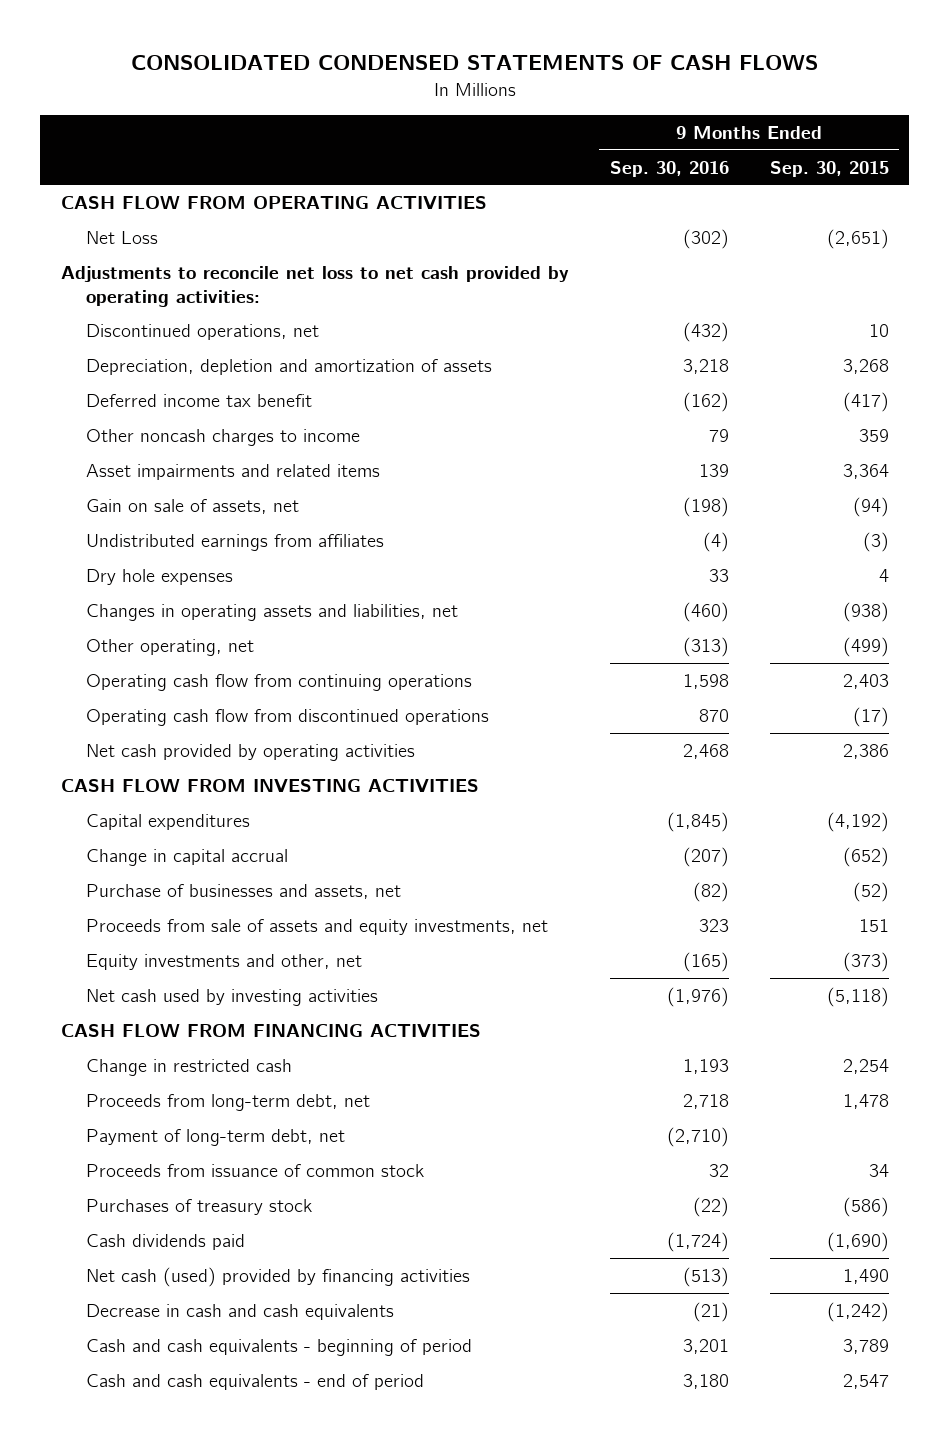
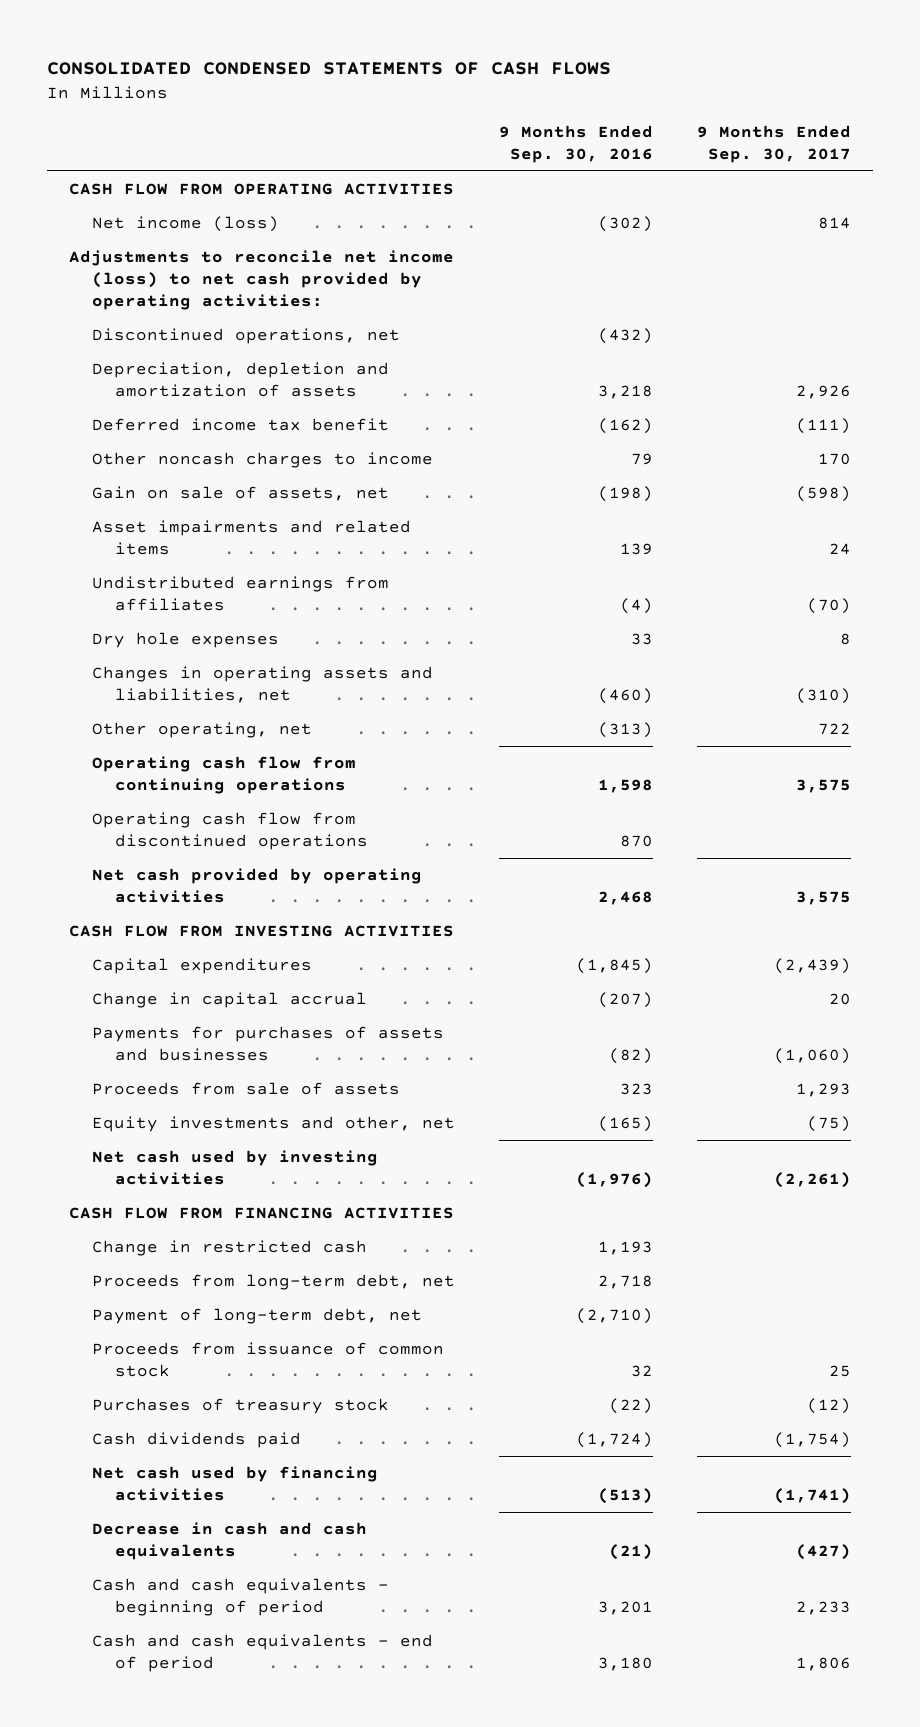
[769,160,889,177] Sep. 30, 2015 -> none
none -> [696,125,851,163] 9 Months Ended Sep. 30, 2017
[86,230,159,244] Net Loss -> [92,216,280,233] Net income (loss)
[60,265,569,307] Adjustments to reconcile net loss to net cash provided by operating activities: -> [69,250,455,310] Adjustments to reconcile net income (loss) to net cash provided by operating activities:
[86,463,381,480] Asset impairments and related items -> [92,520,412,555] Asset impairments and related items
[86,883,402,899] Purchase of businesses and assets, net -> [92,1026,445,1061] Payments for purchases of assets and businesses
[86,918,549,935] Proceeds from sale of assets and equity investments, net -> [92,1082,401,1096] Proceeds from sale of assets
[86,1266,471,1287] Net cash (used) provided by financing activities -> [92,1466,379,1501] Net cash used by financing activities

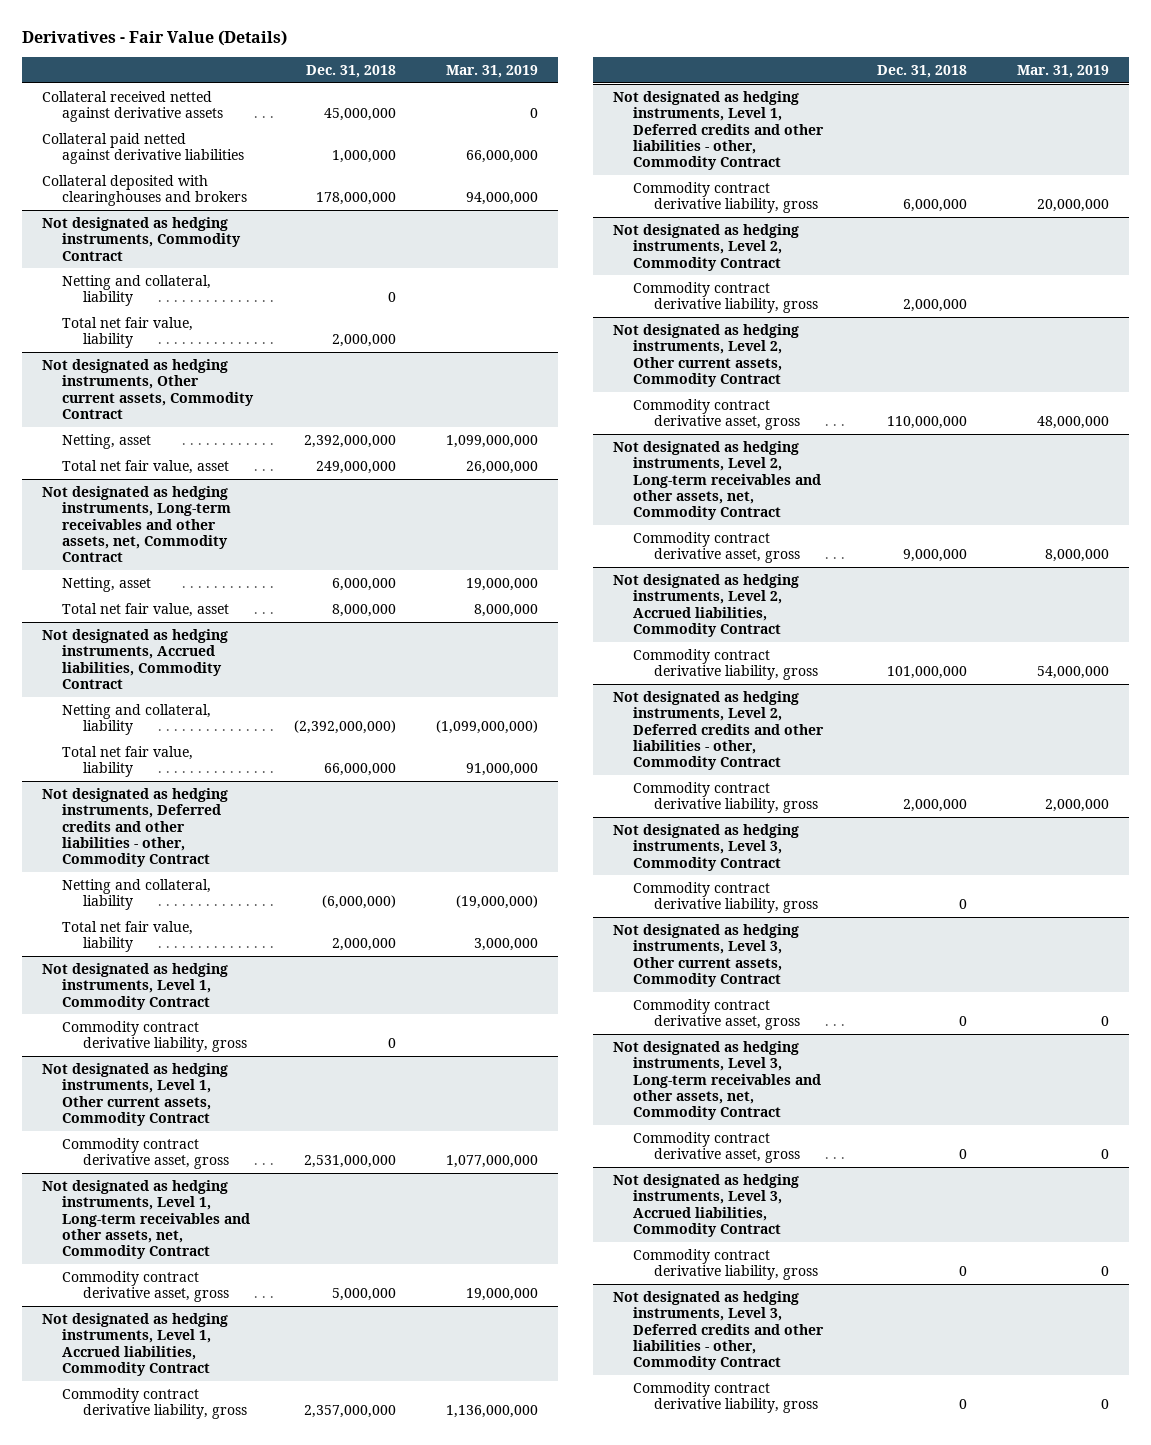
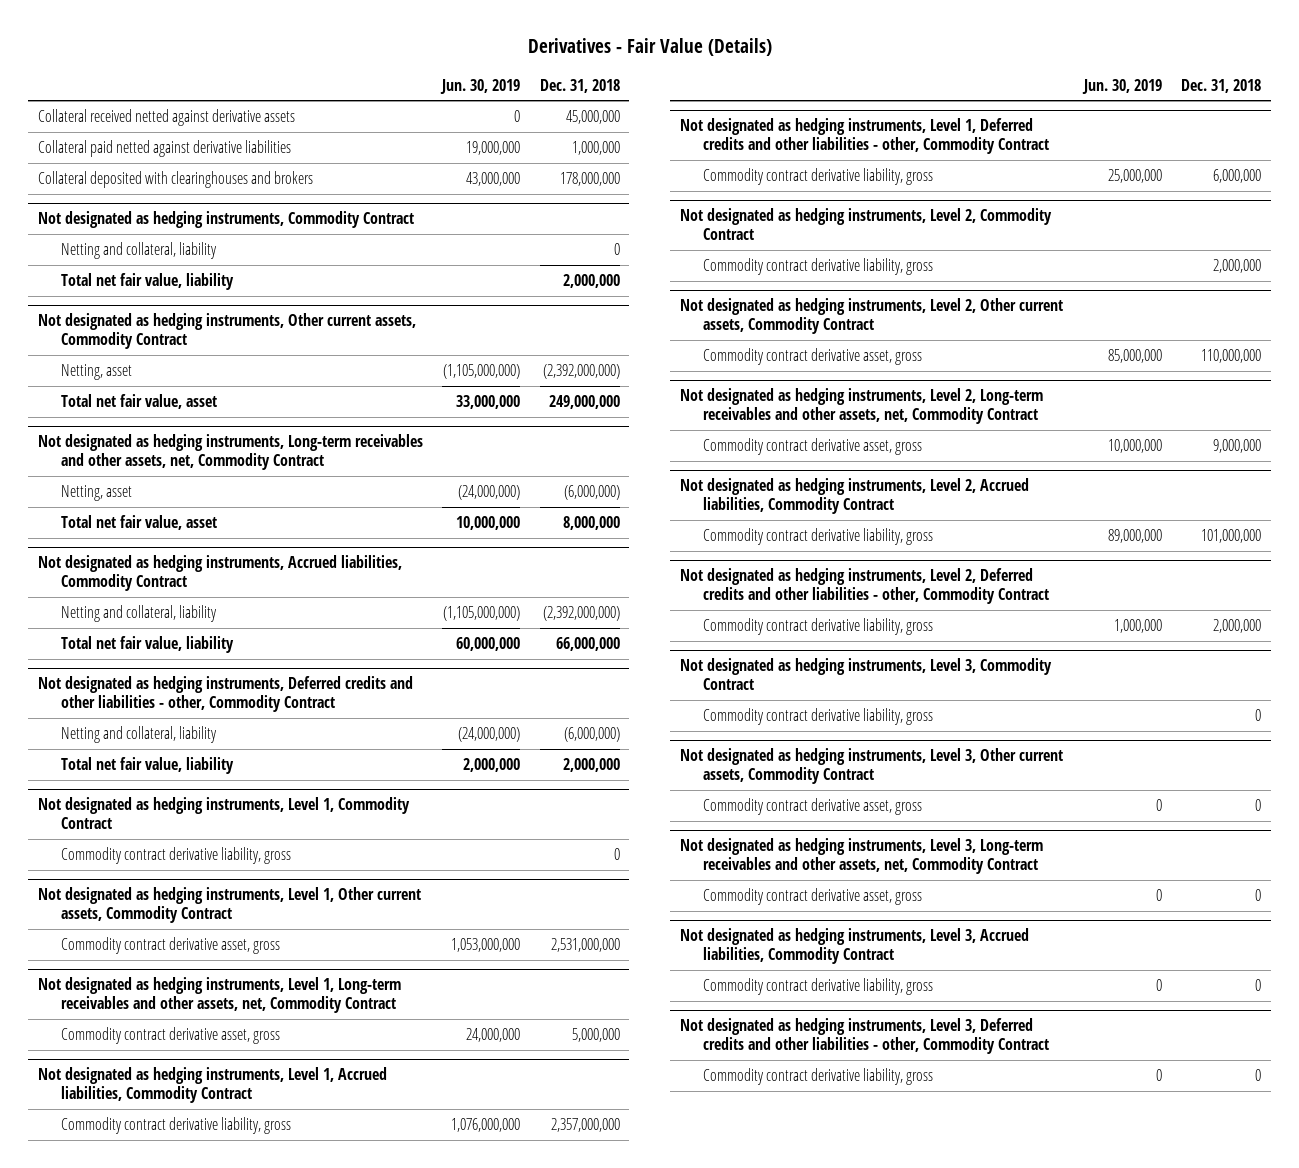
[445,64,538,78] Mar. 31, 2019 -> none
none -> [440,78,521,94] Jun. 30, 2019
[303,434,396,448] 2,392,000,000 -> [542,364,620,380] (2,392,000,000)
[331,577,396,591] 6,000,000 -> [563,485,620,501] (6,000,000)

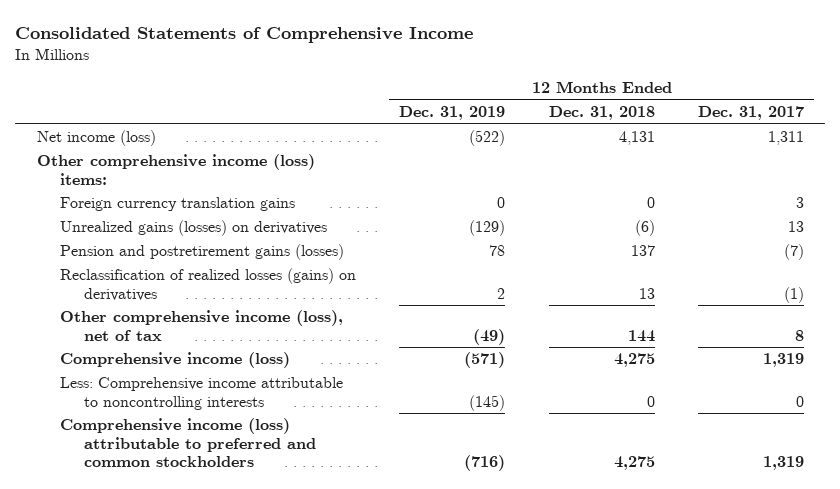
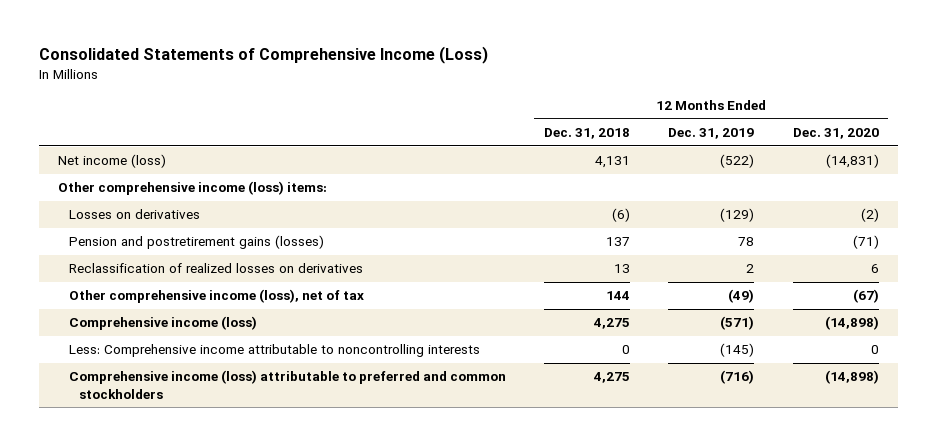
[15,27,474,44] Consolidated Statements of Comprehensive Income -> [38,46,488,65] Consolidated Statements of Comprehensive Income (Loss)
[697,106,804,121] Dec. 31, 2017 -> none
none -> [792,128,879,140] Dec. 31, 2020
[60,197,296,212] Foreign currency translation gains -> none
[60,220,328,237] Unrealized gains (losses) on derivatives -> [68,209,200,220] Losses on derivatives
[60,268,357,301] Reclassification of realized losses (gains) on derivatives -> [68,263,363,274] Reclassification of realized losses on derivatives

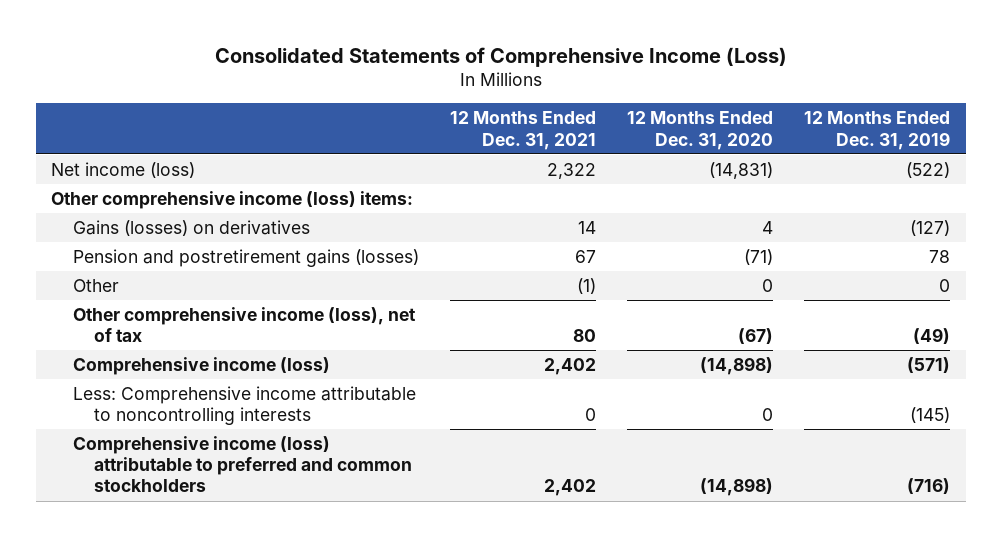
[543,128,630,140] Dec. 31, 2018 -> none
none -> [449,111,596,150] 12 Months Ended Dec. 31, 2021
[68,209,200,220] Losses on derivatives -> [72,219,310,236] Gains (losses) on derivatives
[720,208,755,223] (129) -> [910,219,951,236] (127)
[860,208,879,223] (2) -> [762,220,774,234] 4
[68,263,363,274] Reclassification of realized losses on derivatives -> none
none -> [72,278,119,292] Other

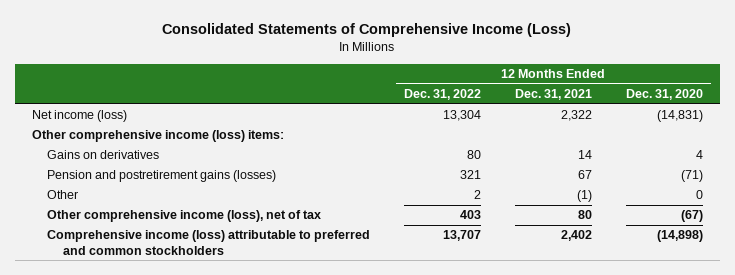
[804,111,951,150] 12 Months Ended Dec. 31, 2019 -> none
none -> [404,89,482,101] Dec. 31, 2022
[72,219,310,236] Gains (losses) on derivatives -> [47,150,160,160] Gains on derivatives
[72,356,330,375] Comprehensive income (loss) -> none
[72,385,416,426] Less: Comprehensive income attributable to noncontrolling interests -> none

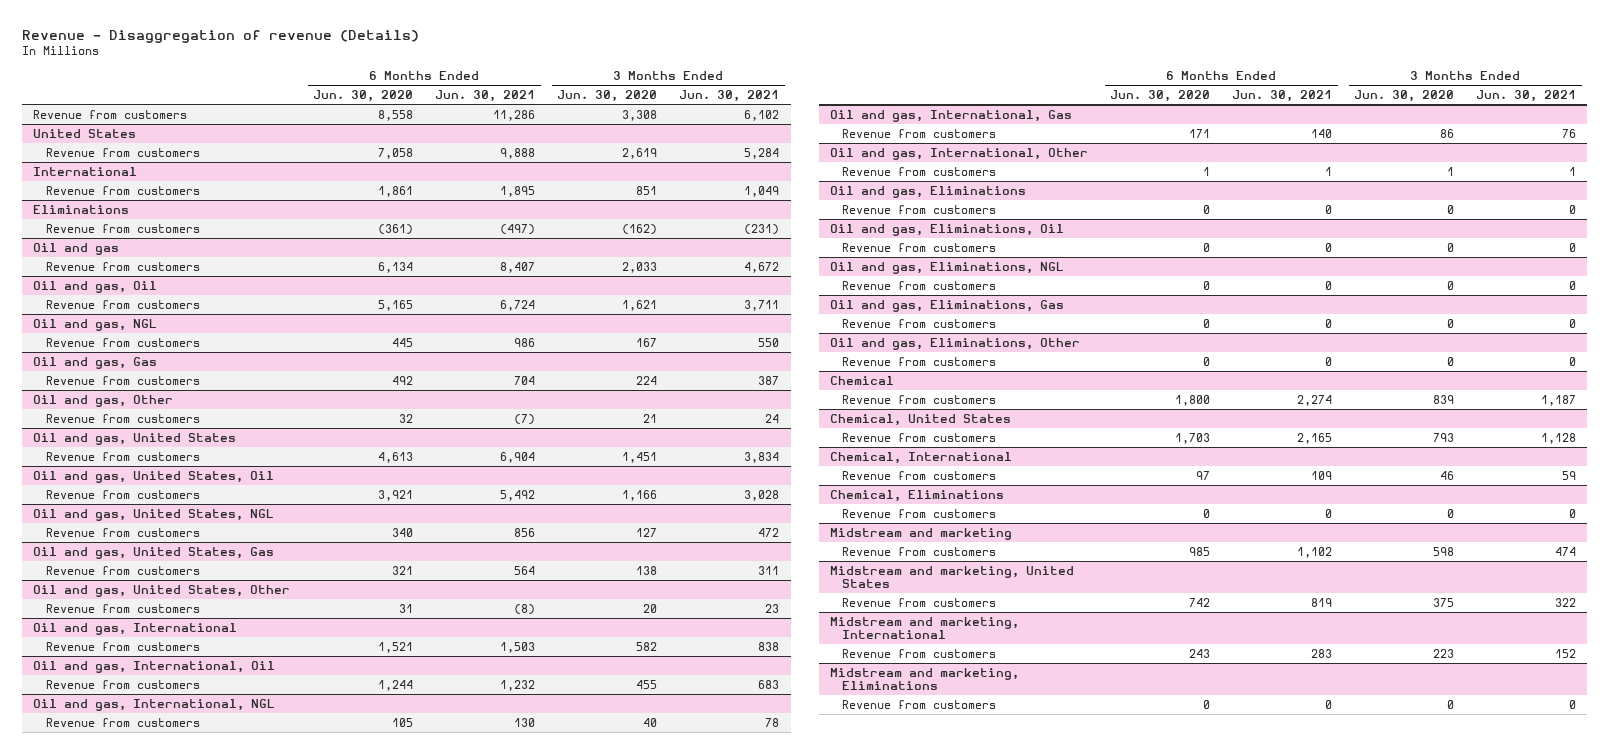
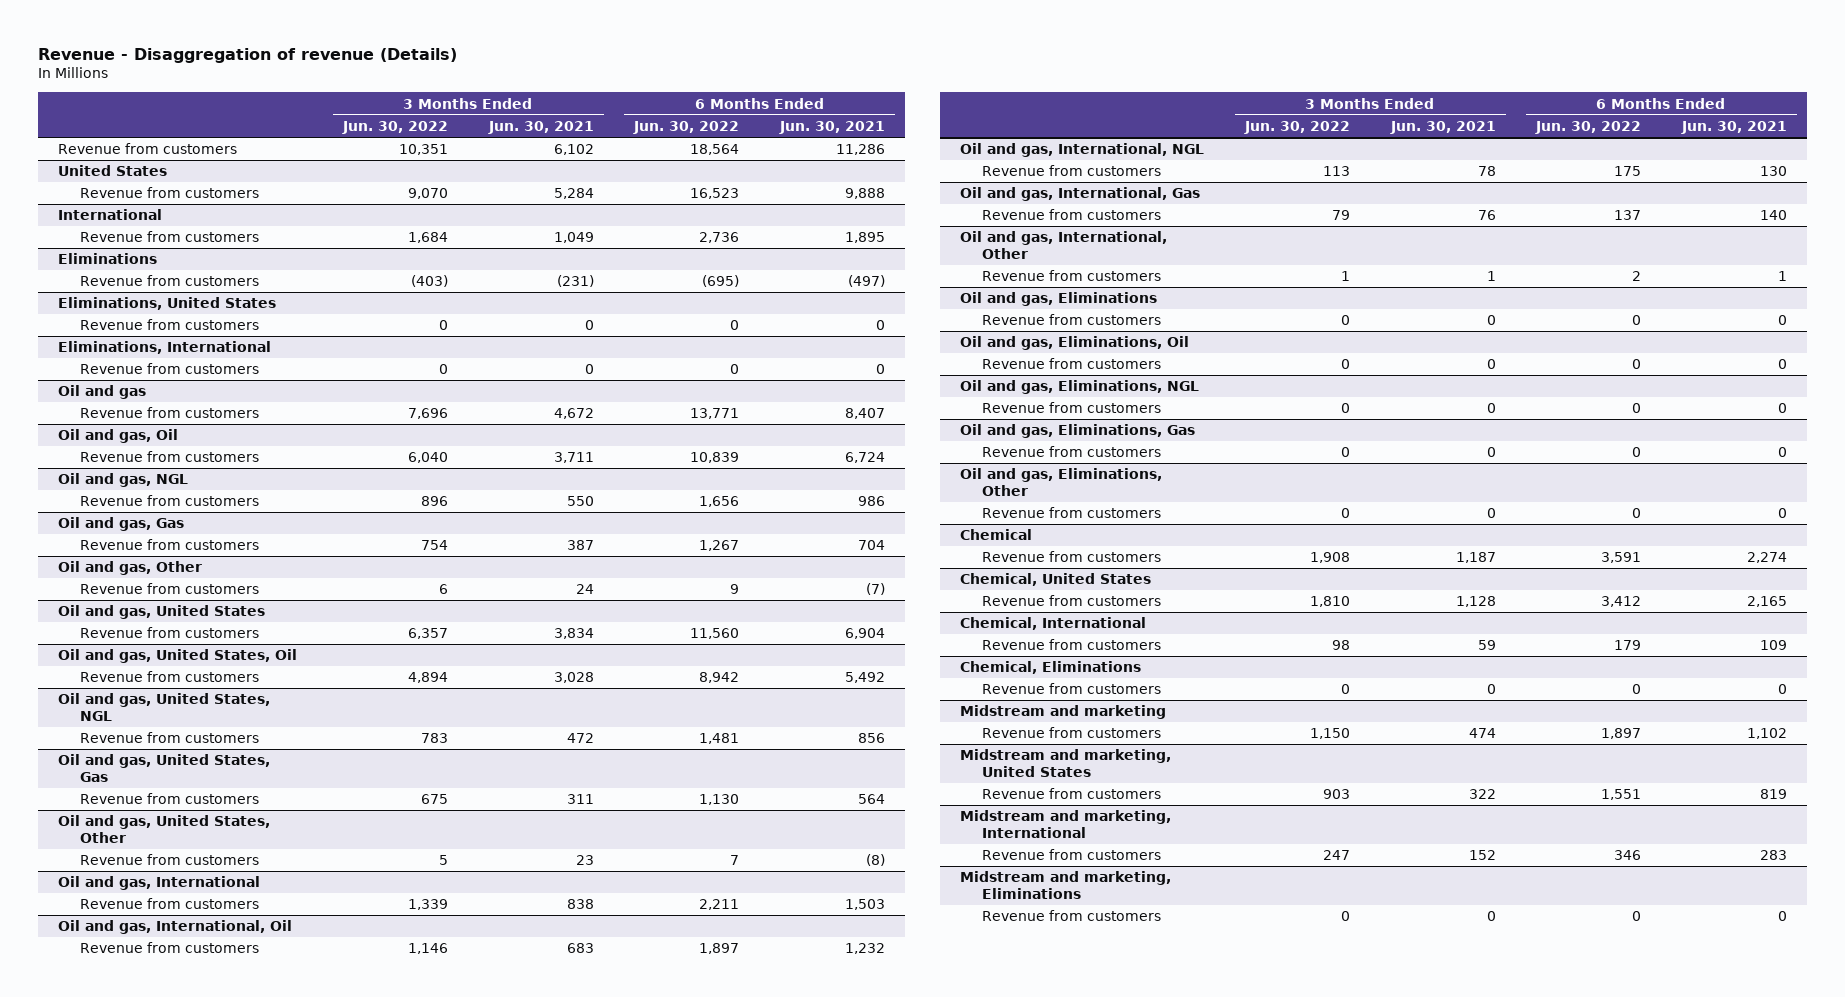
[313,90,414,103] Jun. 30, 2020 -> none
[557,90,658,103] Jun. 30, 2020 -> none
none -> [341,120,448,134] Jun. 30, 2022
none -> [633,120,740,134] Jun. 30, 2022
none -> [58,297,277,311] Eliminations, United States
none -> [80,319,260,331] Revenue from customers
none -> [58,341,272,355] Eliminations, International
none -> [80,363,260,375] Revenue from customers

